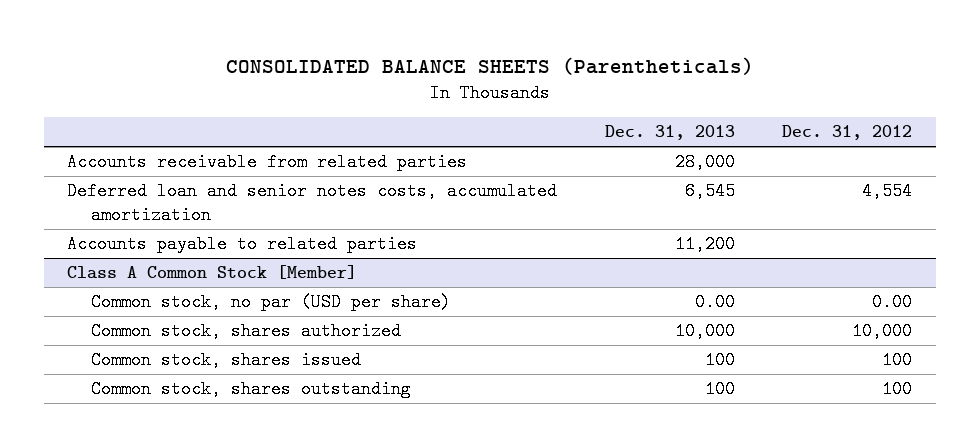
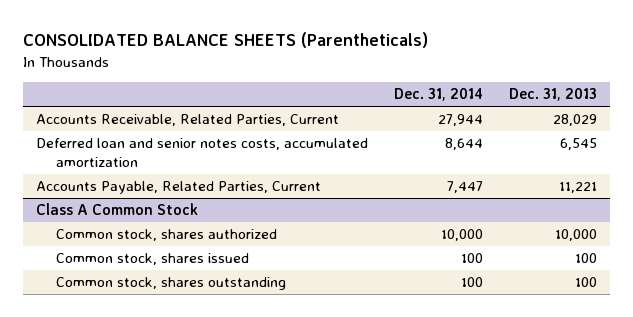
[782,125,913,141] Dec. 31, 2012 -> none
none -> [393,88,483,102] Dec. 31, 2014
[67,153,468,172] Accounts receivable from related parties -> [35,114,339,127] Accounts Receivable, Related Parties, Current
[674,153,735,172] 28,000 -> [553,114,598,127] 28,029
[91,293,452,312] Common stock, no par (USD per share) -> none
[67,235,418,254] Accounts payable to related parties -> [35,181,321,195] Accounts Payable, Related Parties, Current
[674,235,735,254] 11,200 -> [559,182,598,194] 11,221
[67,265,358,280] Class A Common Stock [Member] -> [35,203,198,216] Class A Common Stock

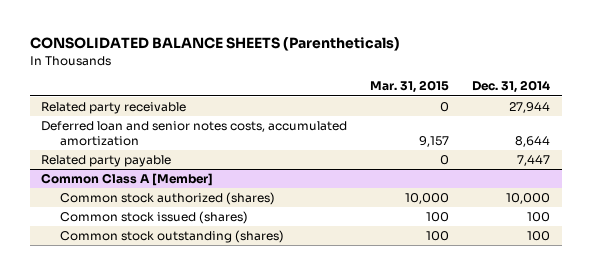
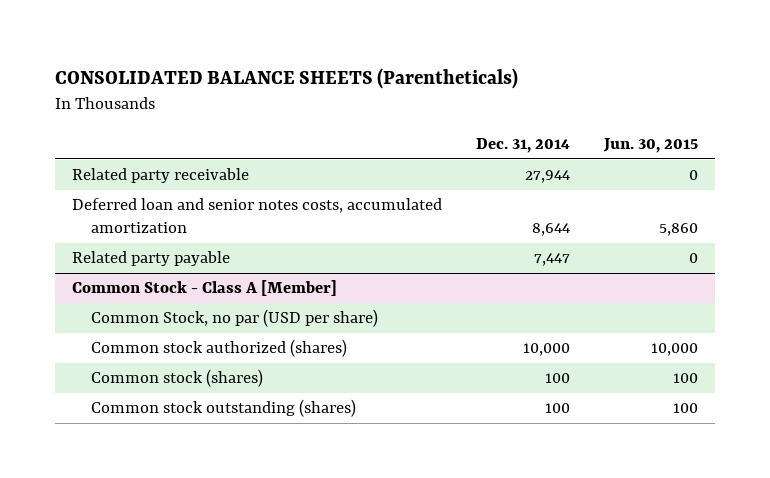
[370,80,450,94] Mar. 31, 2015 -> none
none -> [603,137,699,153] Jun. 30, 2015
[41,172,214,186] Common Class A [Member] -> [71,280,337,297] Common Stock - Class A [Member]
none -> [90,309,378,328] Common Stock, no par (USD per share)
[60,210,249,224] Common stock issued (shares) -> [90,369,263,388] Common stock (shares)

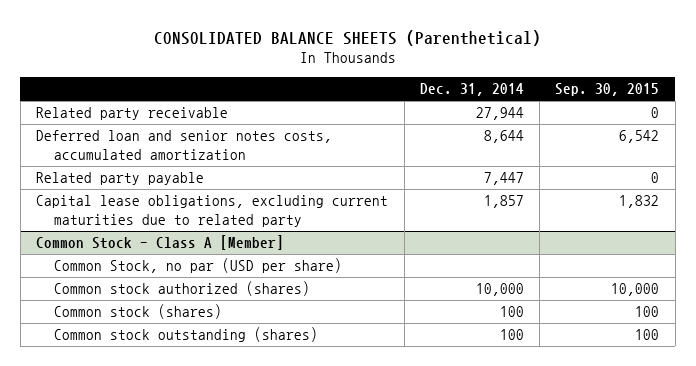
[54,68,518,90] CONSOLIDATED BALANCE SHEETS (Parentheticals) -> [153,29,541,46] CONSOLIDATED BALANCE SHEETS (Parenthetical)
[603,137,699,153] Jun. 30, 2015 -> none
none -> [555,82,660,96] Sep. 30, 2015
none -> [36,195,389,227] Capital lease obligations, excluding current maturities due to related party

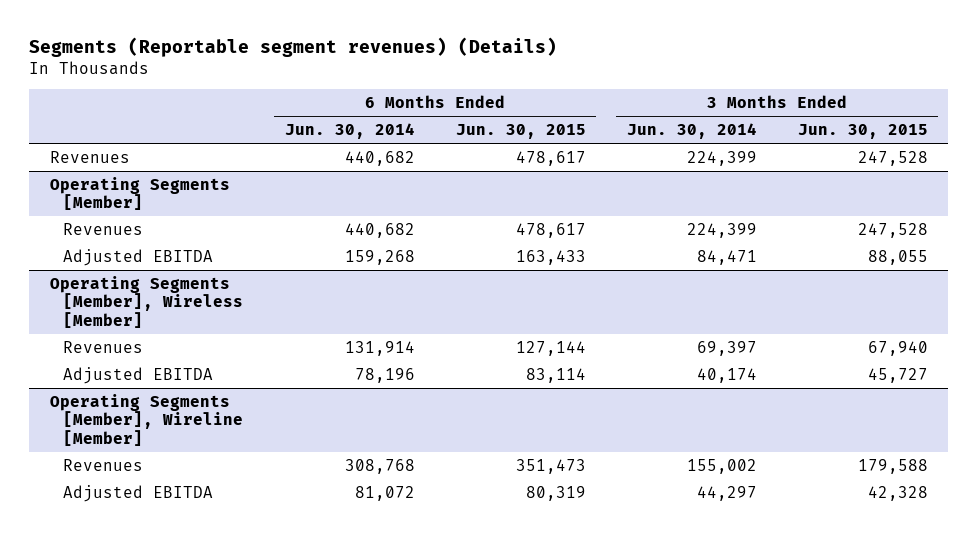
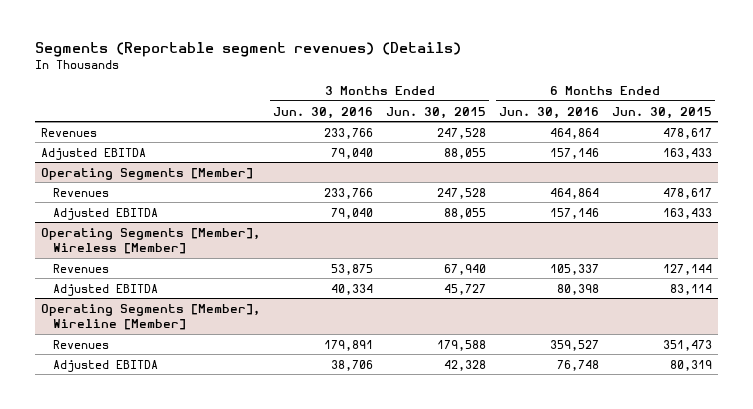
[284,123,415,140] Jun. 30, 2014 -> none
[626,123,757,140] Jun. 30, 2014 -> none
none -> [273,106,374,119] Jun. 30, 2016
none -> [498,106,599,119] Jun. 30, 2016
none -> [41,147,147,160] Adjusted EBITDA

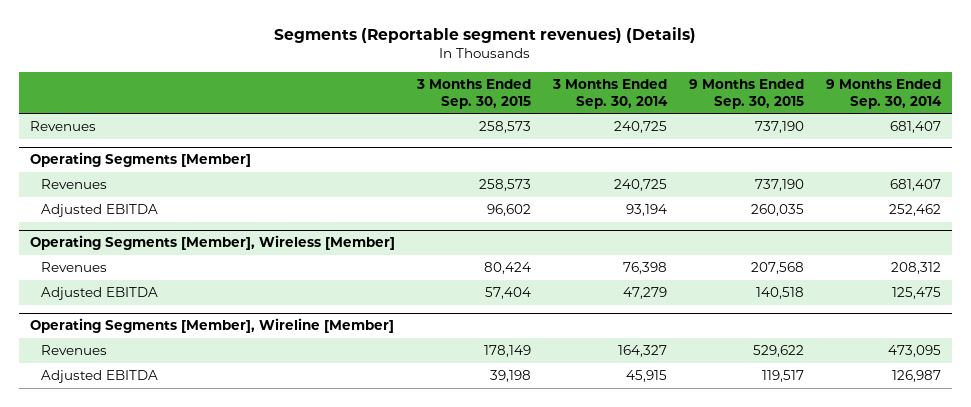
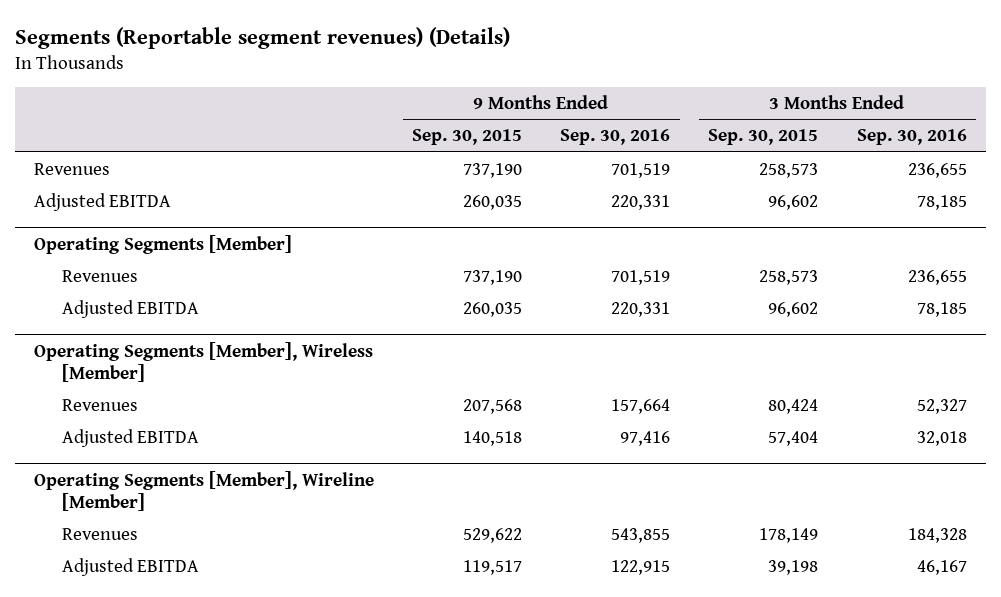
[551,78,668,109] 3 Months Ended Sep. 30, 2014 -> none
[825,78,942,109] 9 Months Ended Sep. 30, 2014 -> none
none -> [560,129,671,146] Sep. 30, 2016
none -> [856,129,967,146] Sep. 30, 2016
none -> [33,192,171,211] Adjusted EBITDA

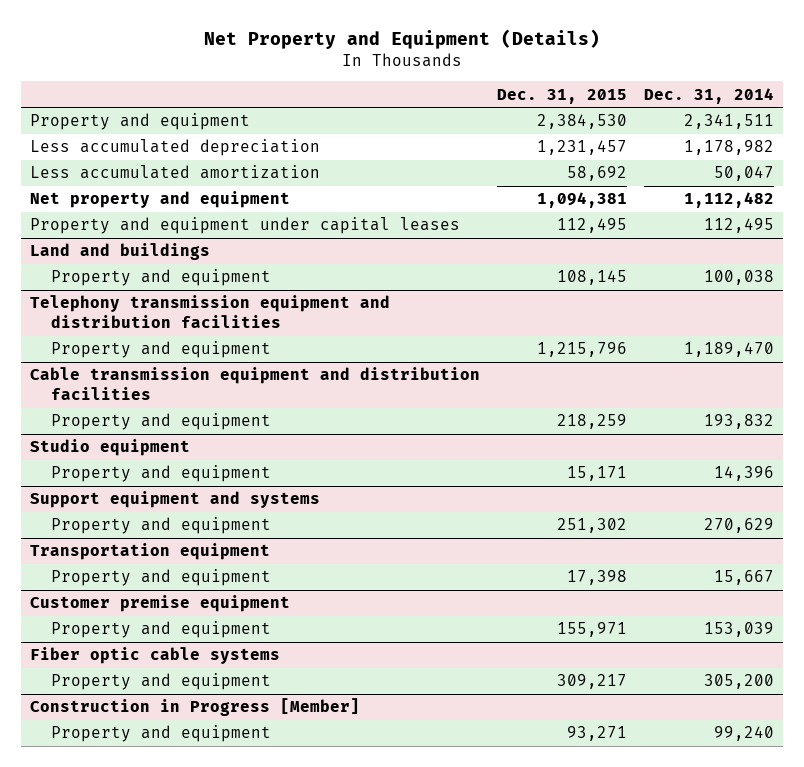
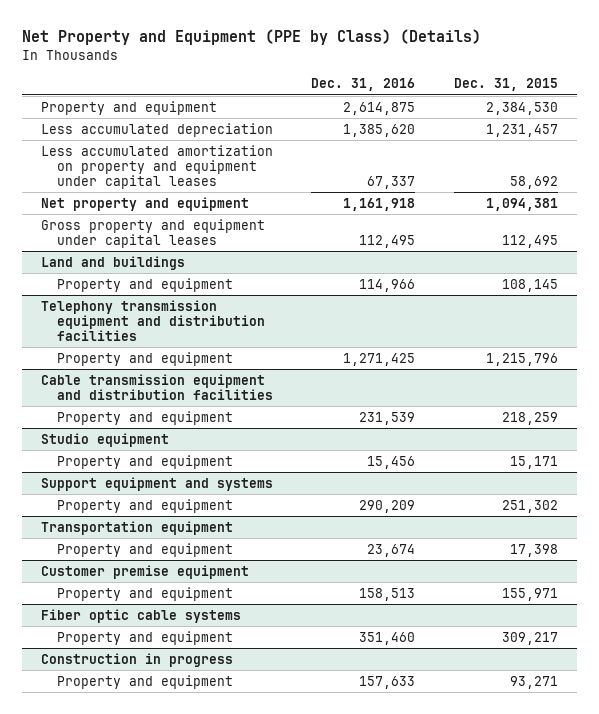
[204,29,601,50] Net Property and Equipment (Details) -> [21,28,481,45] Net Property and Equipment (PPE by Class) (Details)
[644,87,775,104] Dec. 31, 2014 -> none
none -> [311,78,416,92] Dec. 31, 2016
[29,165,320,180] Less accumulated amortization -> [40,144,273,190] Less accumulated amortization on property and equipment under capital leases
[29,217,460,235] Property and equipment under capital leases -> [40,218,265,249] Gross property and equipment under capital leases
[29,698,360,717] Construction in Progress [Member] -> [40,652,233,667] Construction in progress

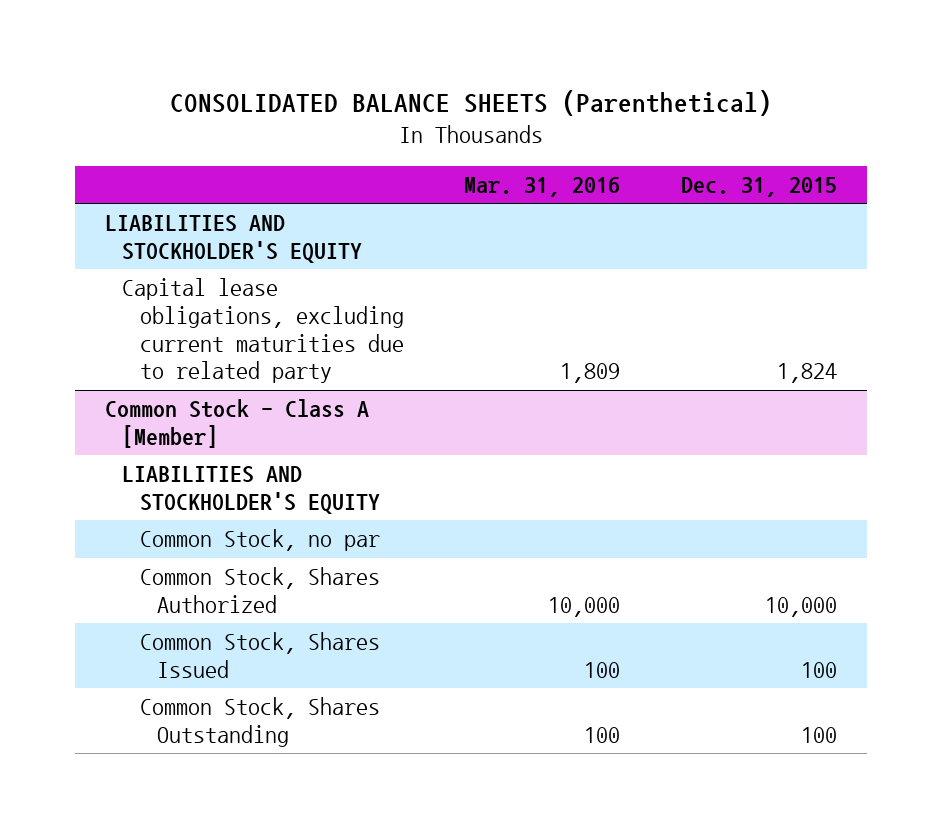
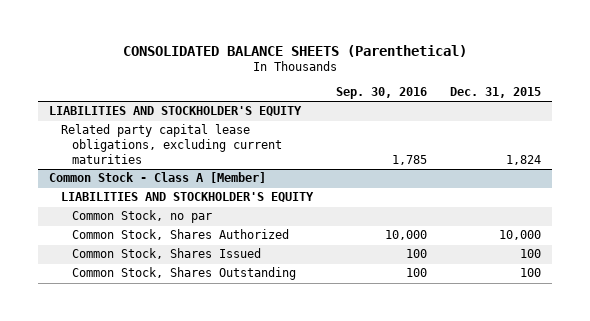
[464,176,621,197] Mar. 31, 2016 -> none
none -> [335,87,427,100] Sep. 30, 2016
[122,278,404,384] Capital lease obligations, excluding current maturities due to related party -> [60,124,283,164] Related party capital lease obligations, excluding current maturities

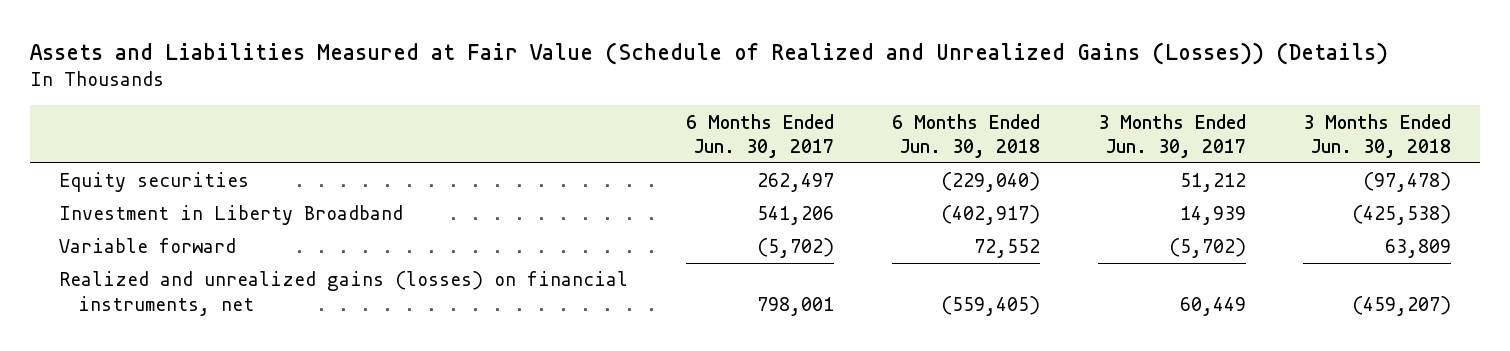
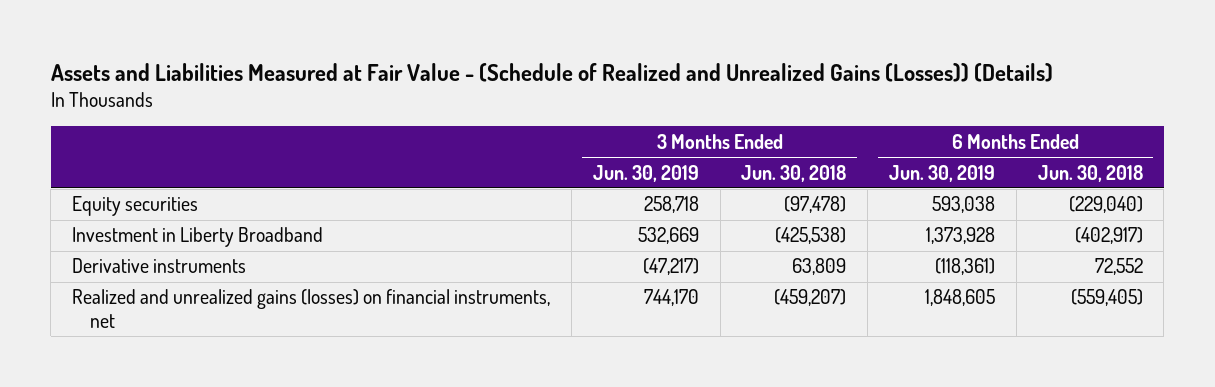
[30,41,1389,65] Assets and Liabilities Measured at Fair Value (Schedule of Realized and Unrealized Gains (Losses)) (Details) -> [50,62,1053,82] Assets and Liabilities Measured at Fair Value - (Schedule of Realized and Unrealized Gains (Losses)) (Details)
[685,113,834,158] 6 Months Ended Jun. 30, 2017 -> none
[1097,113,1246,158] 3 Months Ended Jun. 30, 2017 -> none
none -> [592,164,699,182] Jun. 30, 2019
none -> [888,164,995,182] Jun. 30, 2019
[58,238,236,254] Variable forward -> [72,258,247,274] Derivative instruments

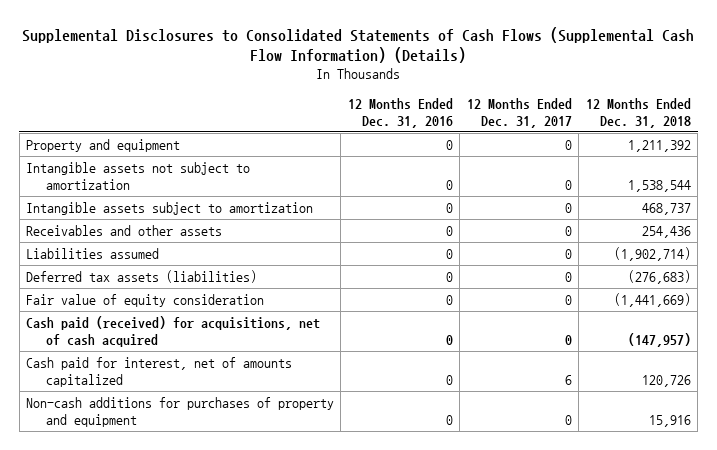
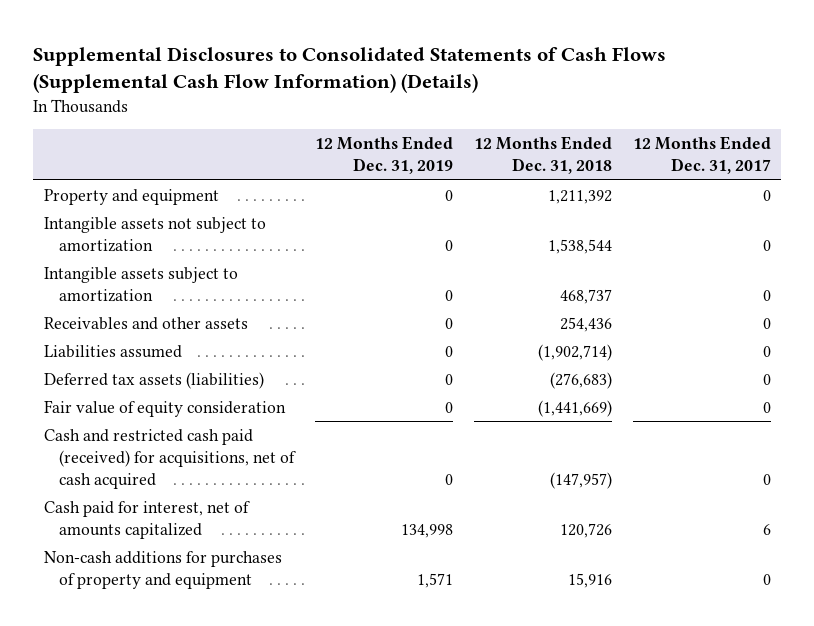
[347,97,453,128] 12 Months Ended Dec. 31, 2016 -> none
none -> [315,136,454,175] 12 Months Ended Dec. 31, 2019
[25,315,320,347] Cash paid (received) for acquisitions, net of cash acquired -> [43,428,297,489] Cash and restricted cash paid (received) for acquisitions, net of cash acquired

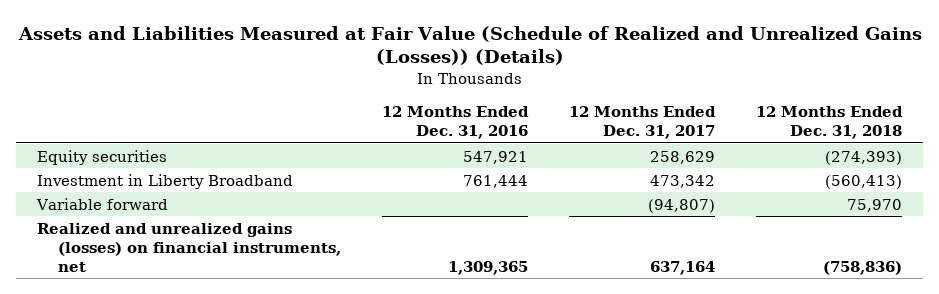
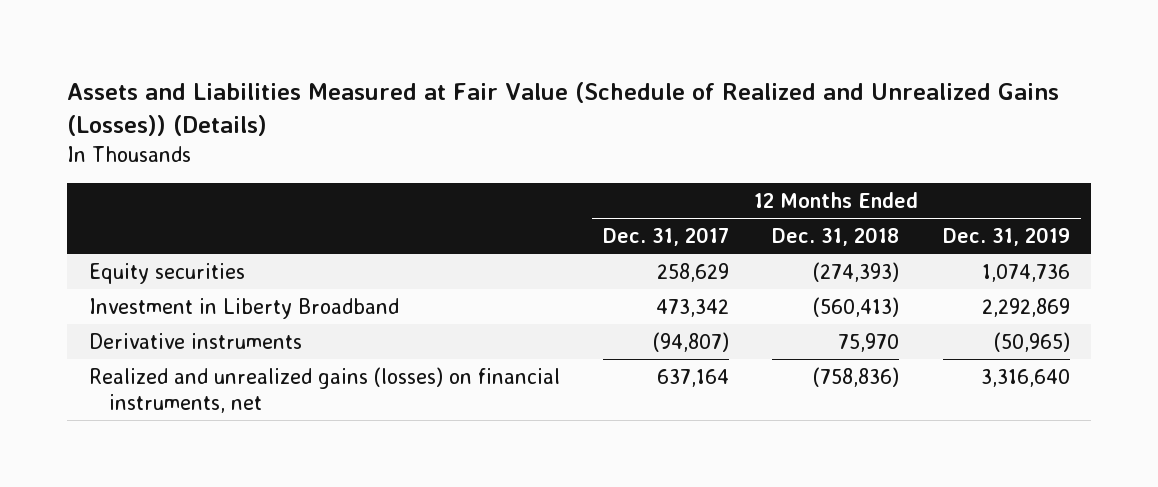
[382,105,530,139] 12 Months Ended Dec. 31, 2016 -> none
none -> [942,227,1070,247] Dec. 31, 2019
[35,197,168,210] Variable forward -> [88,332,302,349] Derivative instruments

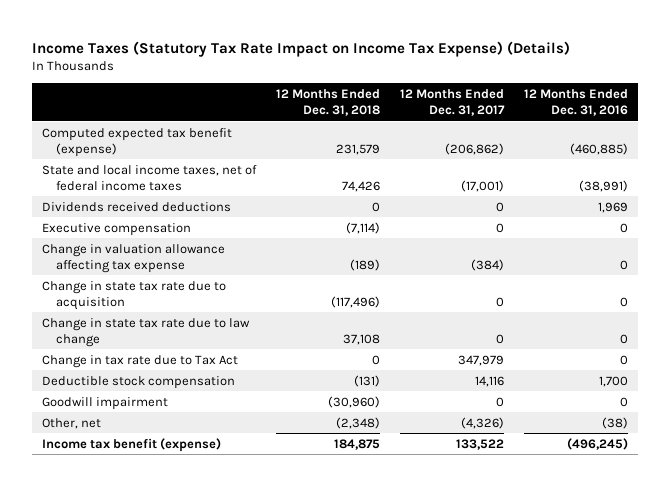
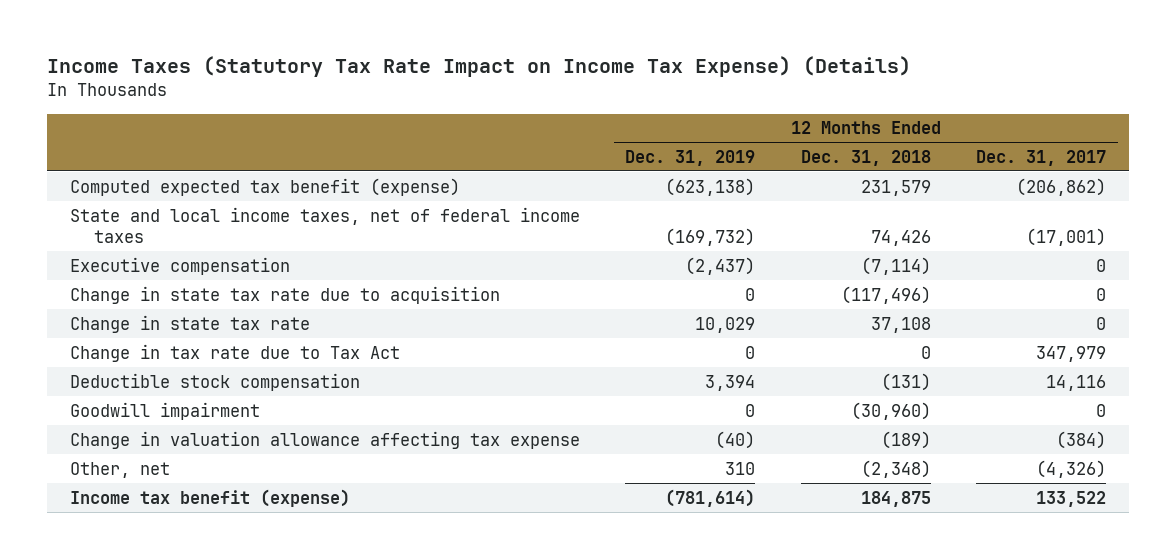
[523,88,628,117] 12 Months Ended Dec. 31, 2016 -> none
none -> [625,149,756,166] Dec. 31, 2019
[42,201,232,212] Dividends received deductions -> none
[42,317,251,348] Change in state tax rate due to law change -> [69,314,310,333] Change in state tax rate
[42,243,226,274] Change in valuation allowance affecting tax expense -> [69,430,580,449] Change in valuation allowance affecting tax expense

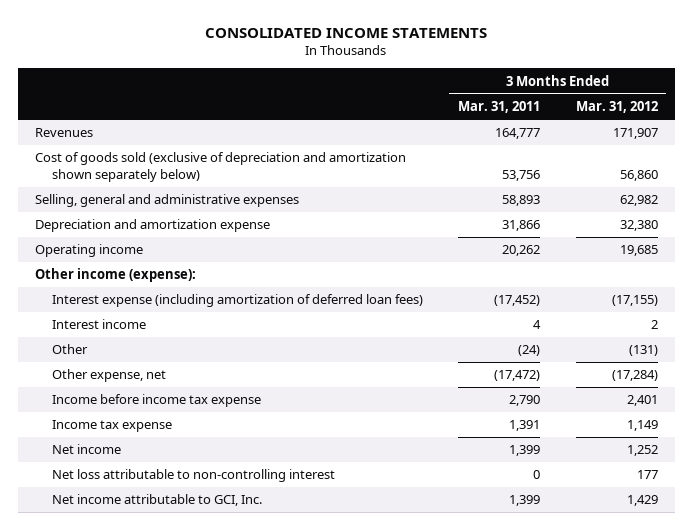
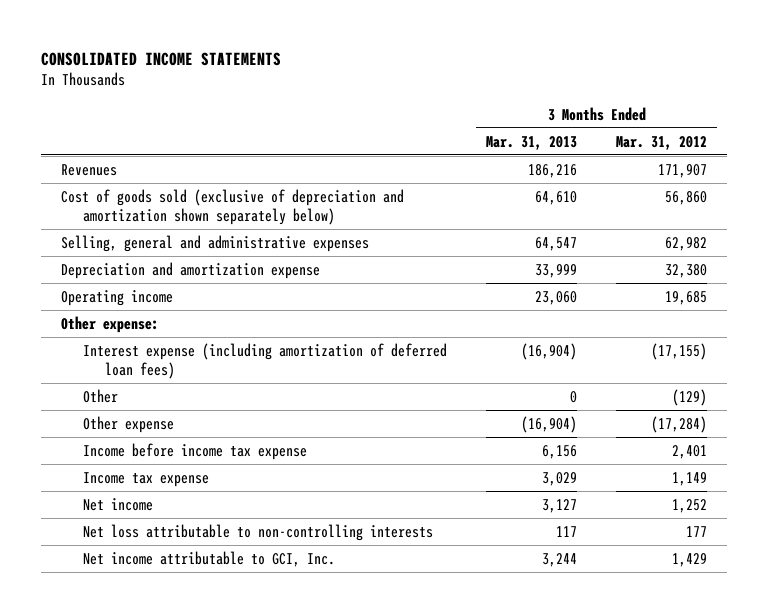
[458,101,541,114] Mar. 31, 2011 -> none
none -> [486,135,578,150] Mar. 31, 2013
[35,268,197,283] Other income (expense): -> [60,315,159,333] Other expense:
[51,319,146,330] Interest income -> none
[628,345,658,357] (131) -> [672,388,708,406] (129)
[51,369,166,383] Other expense, net -> [82,415,174,433] Other expense
[51,469,335,483] Net loss attributable to non-controlling interest -> [82,523,433,541] Net loss attributable to non-controlling interests

